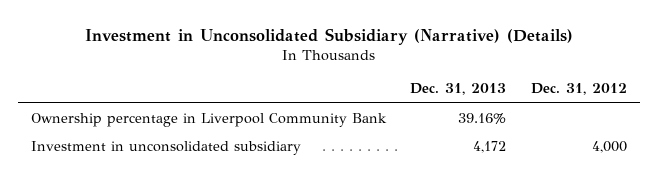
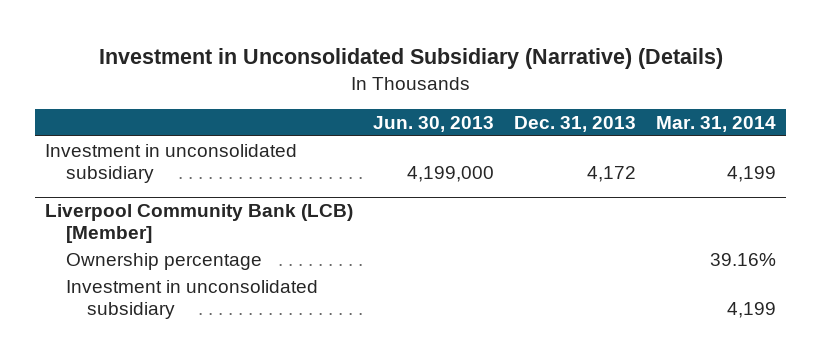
[531,83,628,96] Dec. 31, 2012 -> none
none -> [372,115,494,132] Jun. 30, 2013
none -> [656,115,777,132] Mar. 31, 2014
[30,113,387,128] Ownership percentage in Liverpool Community Bank -> none
none -> [44,204,353,244] Liverpool Community Bank (LCB) [Member]
none -> [65,253,262,271] Ownership percentage
none -> [65,280,318,320] Investment in unconsolidated subsidiary

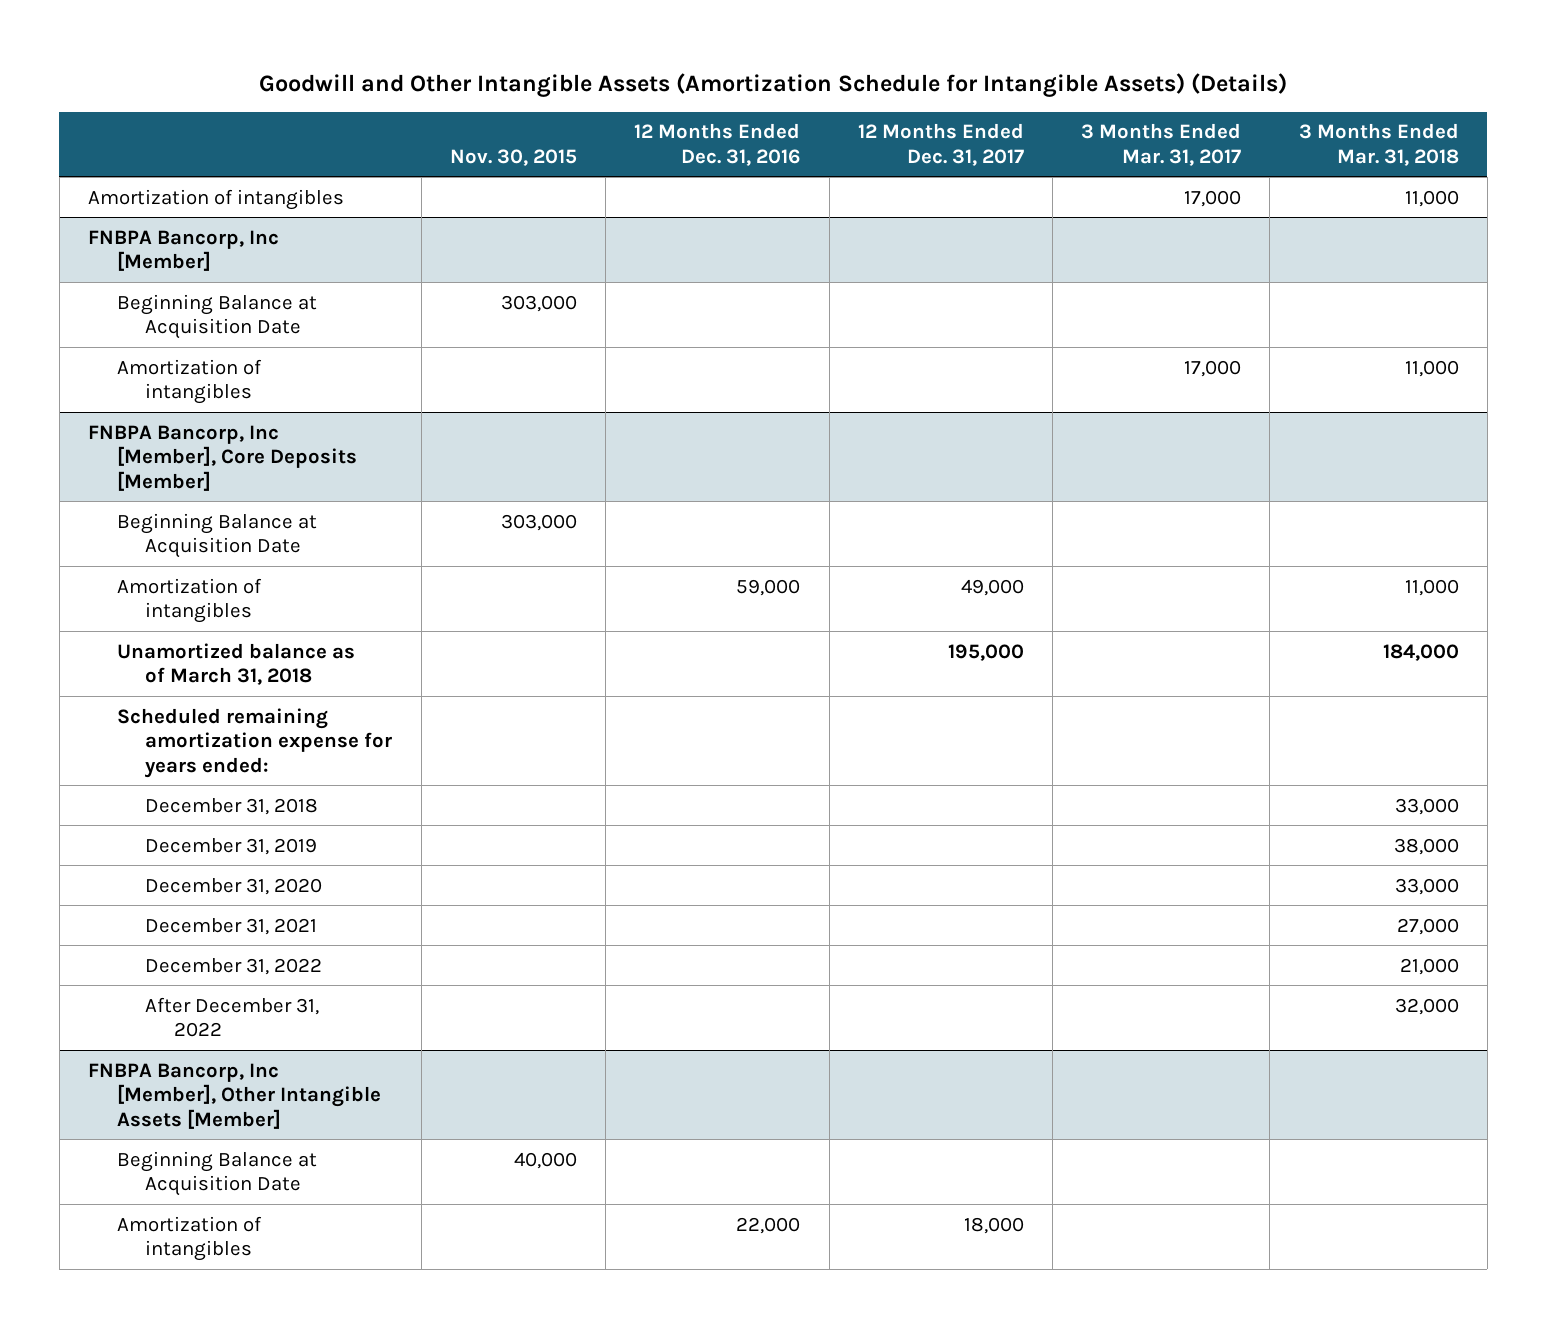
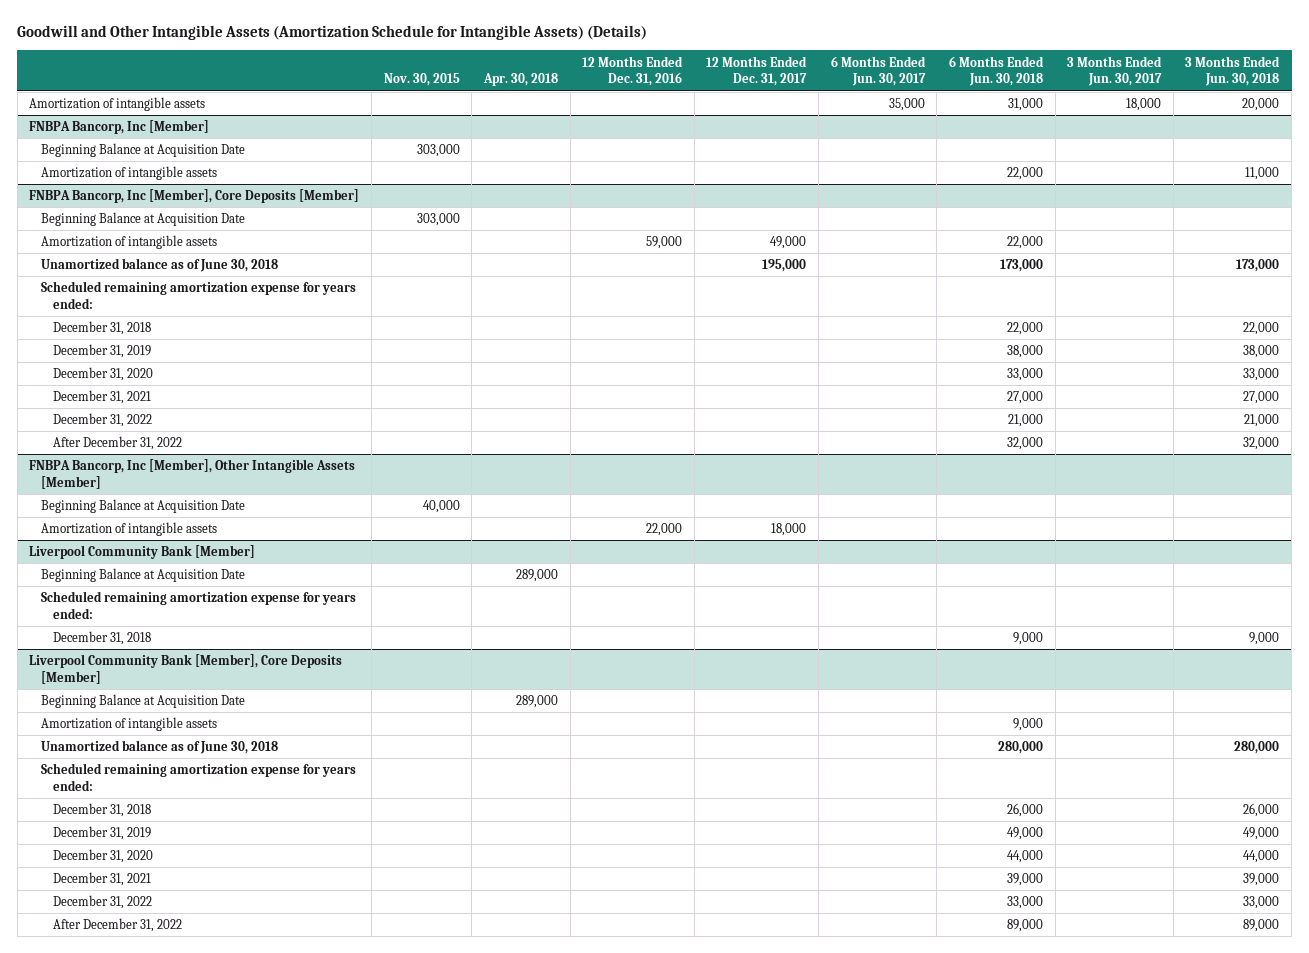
[1081,123,1242,166] 3 Months Ended Mar. 31, 2017 -> none
[1298,123,1459,166] 3 Months Ended Mar. 31, 2018 -> none
none -> [482,73,558,87] Apr. 30, 2018
none -> [830,55,926,87] 6 Months Ended Jun. 30, 2017
none -> [948,55,1044,87] 6 Months Ended Jun. 30, 2018
none -> [1067,55,1163,87] 3 Months Ended Jun. 30, 2017
none -> [1185,55,1281,87] 3 Months Ended Jun. 30, 2018
[88,188,345,210] Amortization of intangibles -> [29,97,206,112] Amortization of intangible assets
[116,358,262,405] Amortization of intangibles -> [41,166,218,181] Amortization of intangible assets
[116,577,262,624] Amortization of intangibles -> [41,235,218,250] Amortization of intangible assets
[116,642,355,686] Unamortized balance as of March 31, 2018 -> [41,258,279,273] Unamortized balance as of June 30, 2018
[116,1215,262,1262] Amortization of intangibles -> [41,522,218,537] Amortization of intangible assets
none -> [29,545,256,560] Liverpool Community Bank [Member]
none -> [41,568,246,583] Beginning Balance at Acquisition Date
none -> [41,591,357,619] Scheduled remaining amortization expense for years ended:
none -> [53,631,152,646] December 31, 2018
none -> [29,654,343,684] Liverpool Community Bank [Member], Core Deposits [Member]
none -> [41,694,246,709] Beginning Balance at Acquisition Date
none -> [41,717,218,732] Amortization of intangible assets
none -> [41,740,279,755] Unamortized balance as of June 30, 2018
none -> [41,763,357,791] Scheduled remaining amortization expense for years ended:
none -> [53,803,152,818] December 31, 2018
none -> [53,826,152,841] December 31, 2019
none -> [53,849,154,864] December 31, 2020
none -> [53,872,152,887] December 31, 2021
none -> [53,895,153,910] December 31, 2022
none -> [53,918,183,933] After December 31, 2022

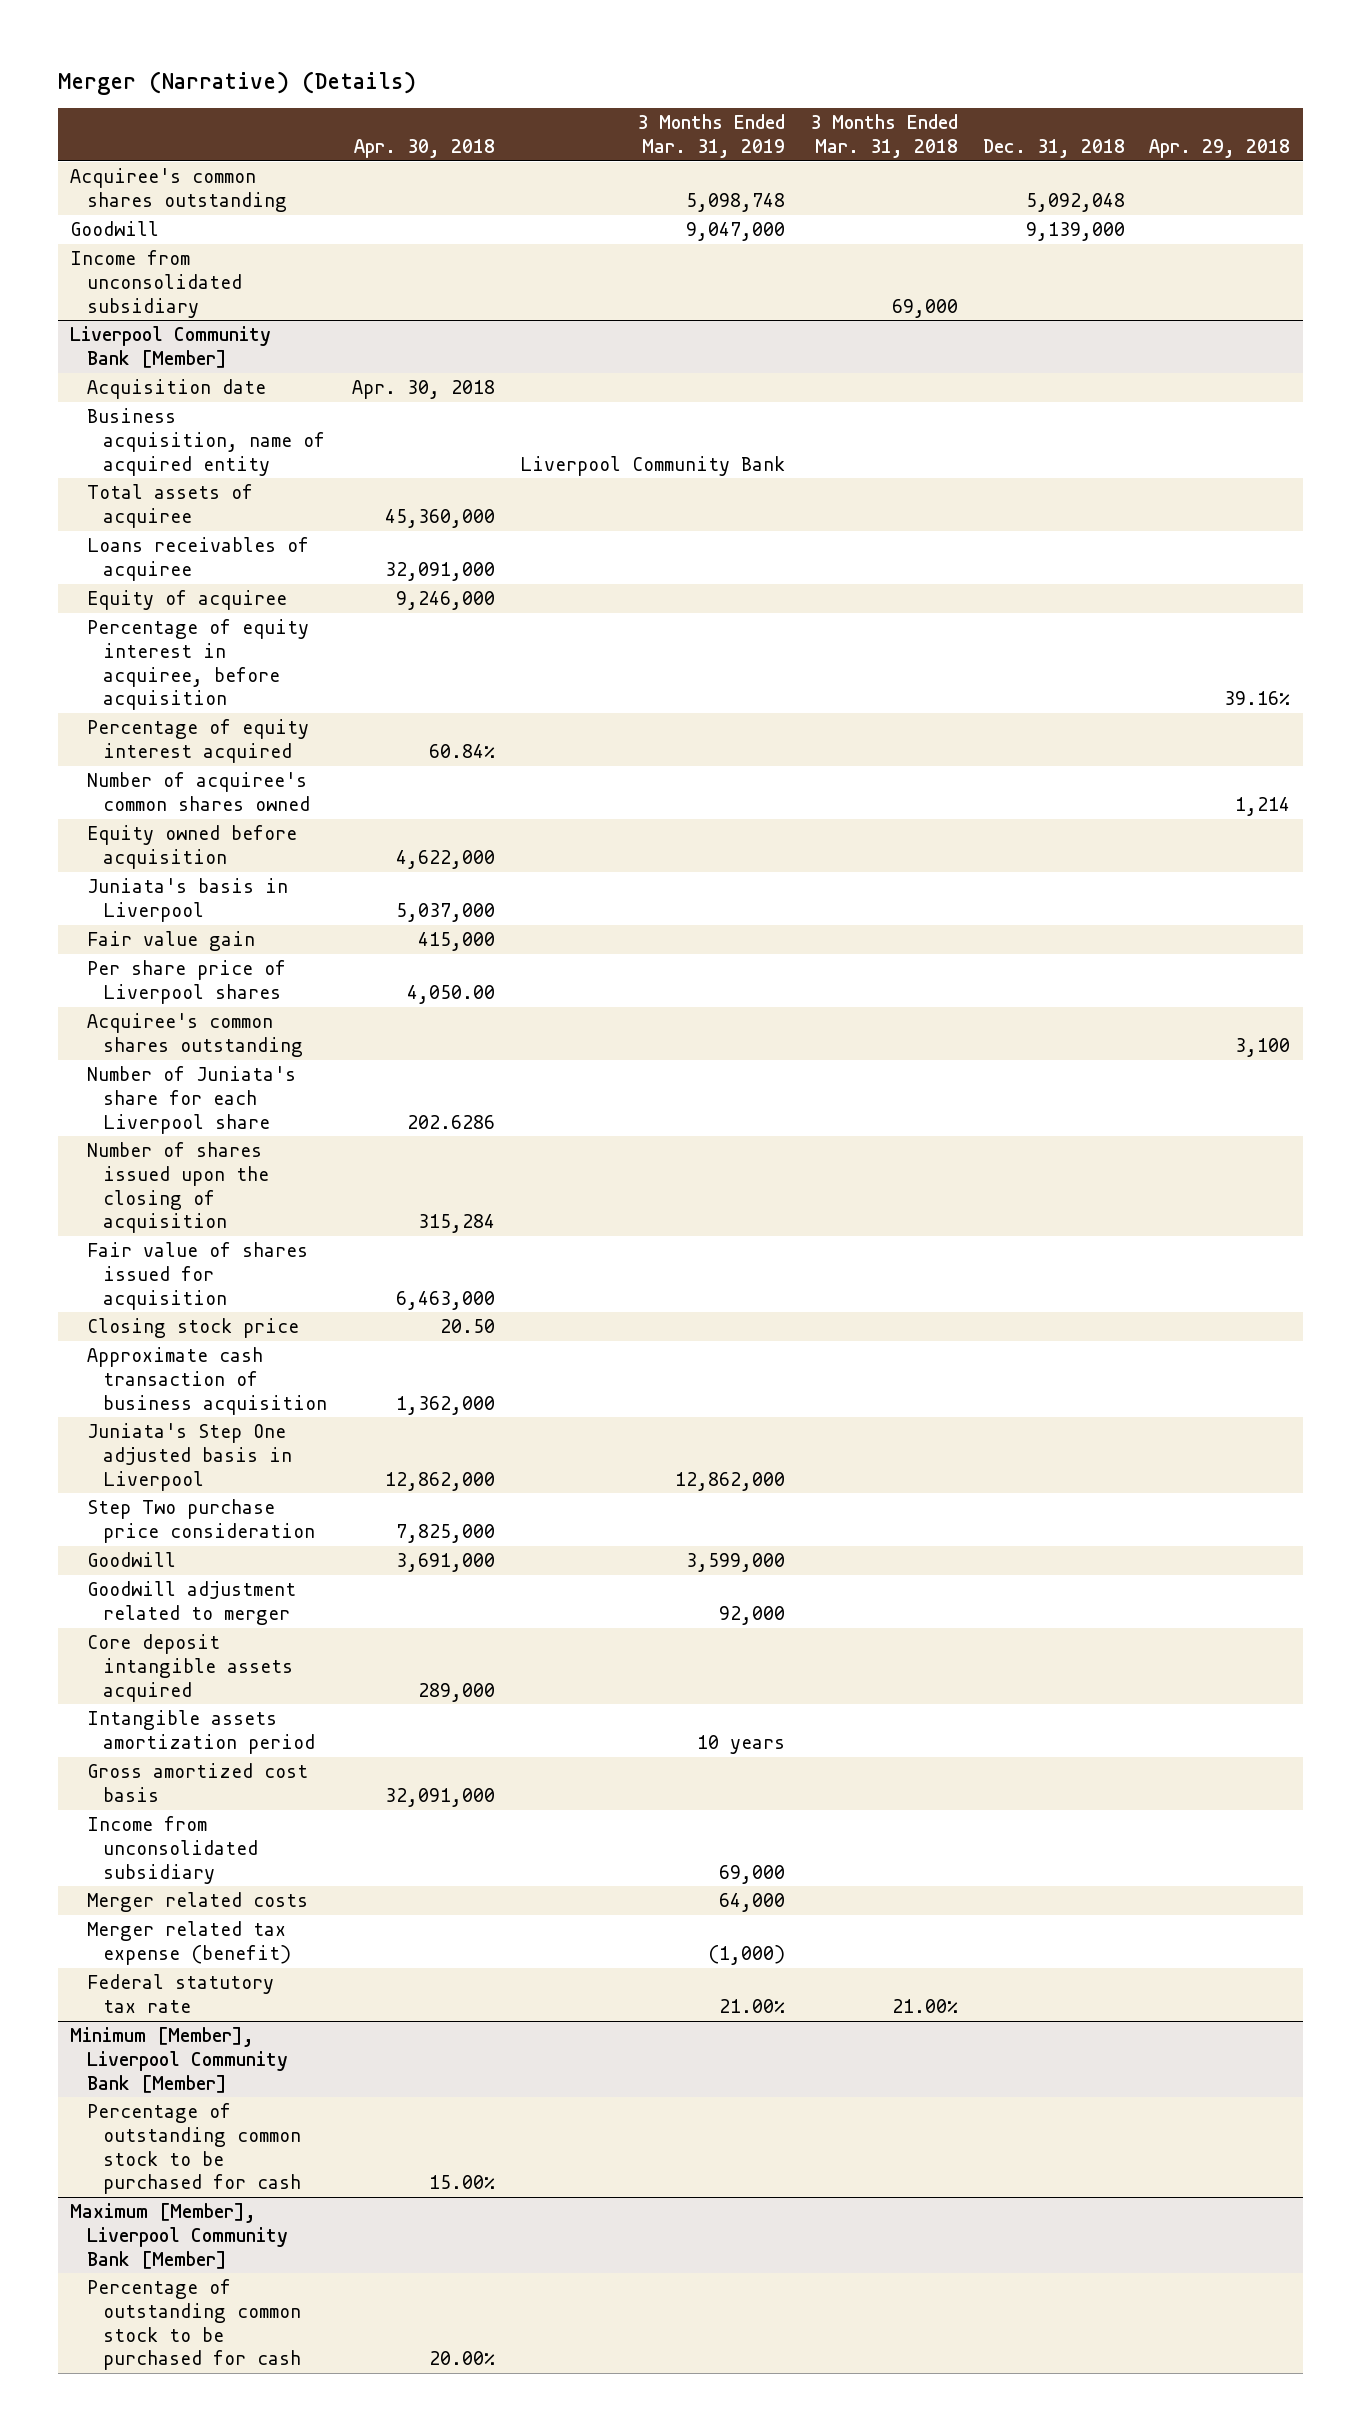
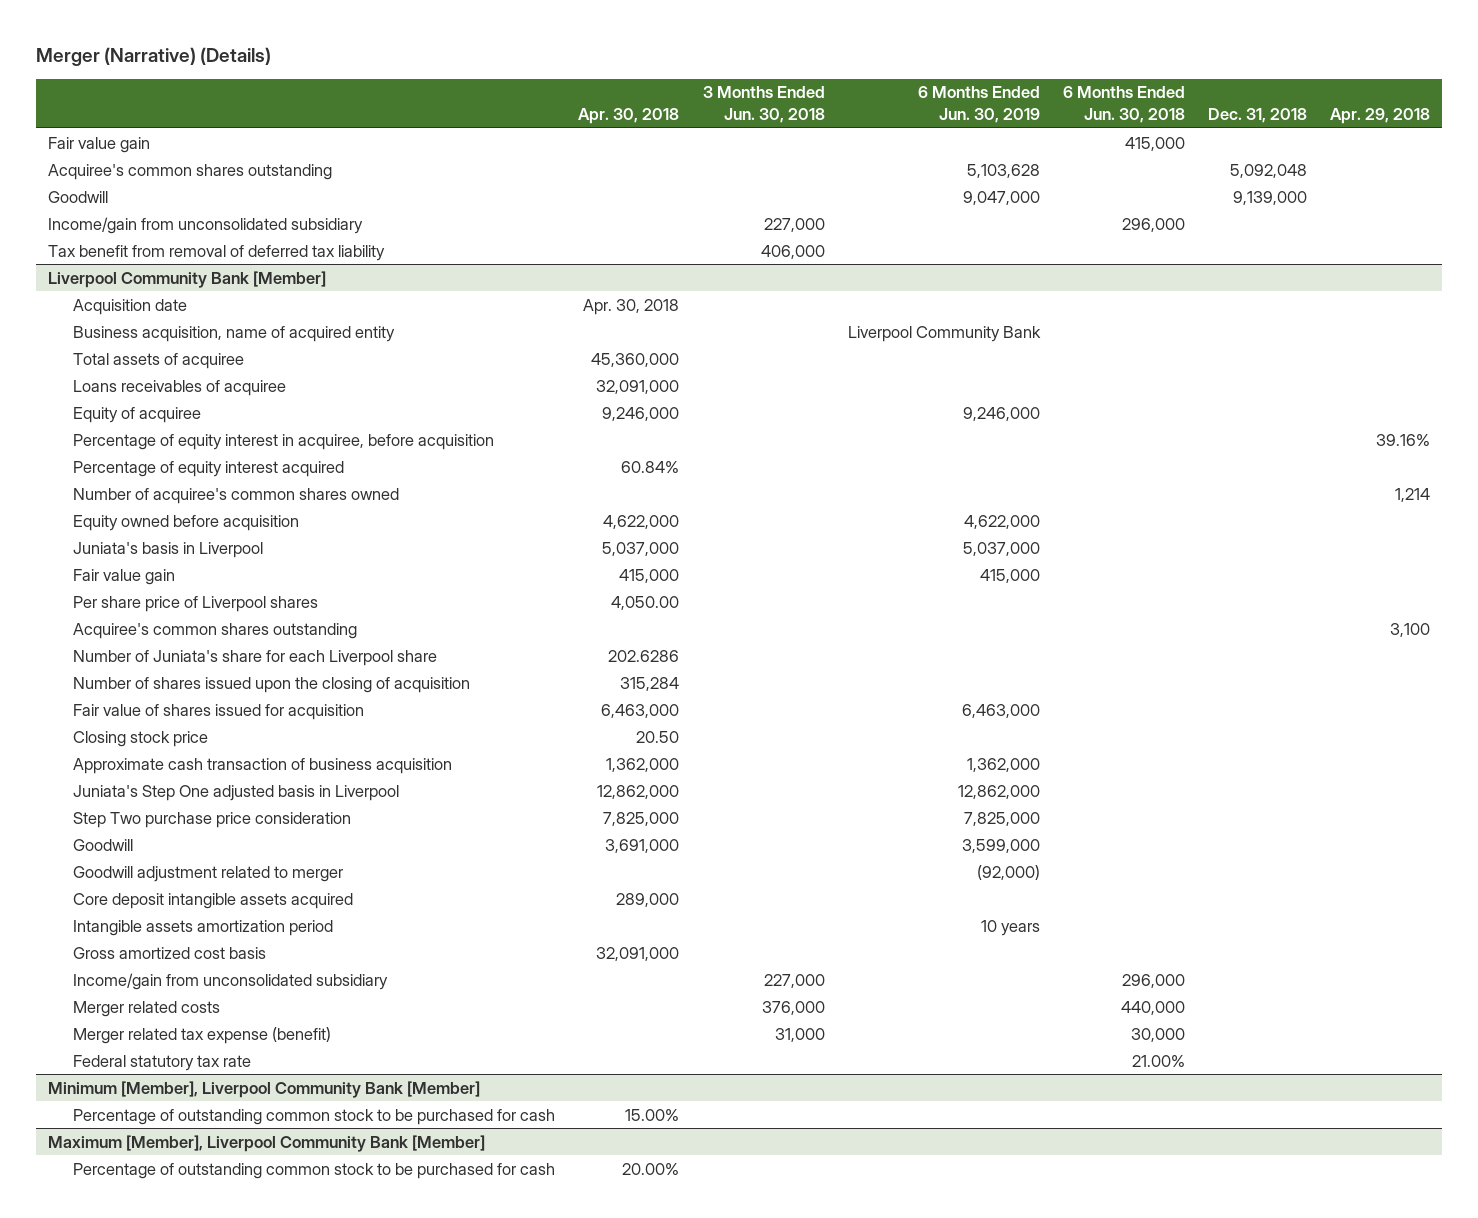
[636,114,785,159] 3 Months Ended Mar. 31, 2019 -> none
[809,114,958,159] 3 Months Ended Mar. 31, 2018 -> none
none -> [702,86,825,123] 3 Months Ended Jun. 30, 2018
none -> [917,86,1040,123] 6 Months Ended Jun. 30, 2019
none -> [1062,86,1185,123] 6 Months Ended Jun. 30, 2018
none -> [47,136,150,153] Fair value gain
[70,250,242,318] Income from unconsolidated subsidiary -> [47,216,363,234] Income/gain from unconsolidated subsidiary
none -> [47,244,385,261] Tax benefit from removal of deferred tax liability
[86,1816,259,1884] Income from unconsolidated subsidiary -> [73,972,389,990] Income/gain from unconsolidated subsidiary

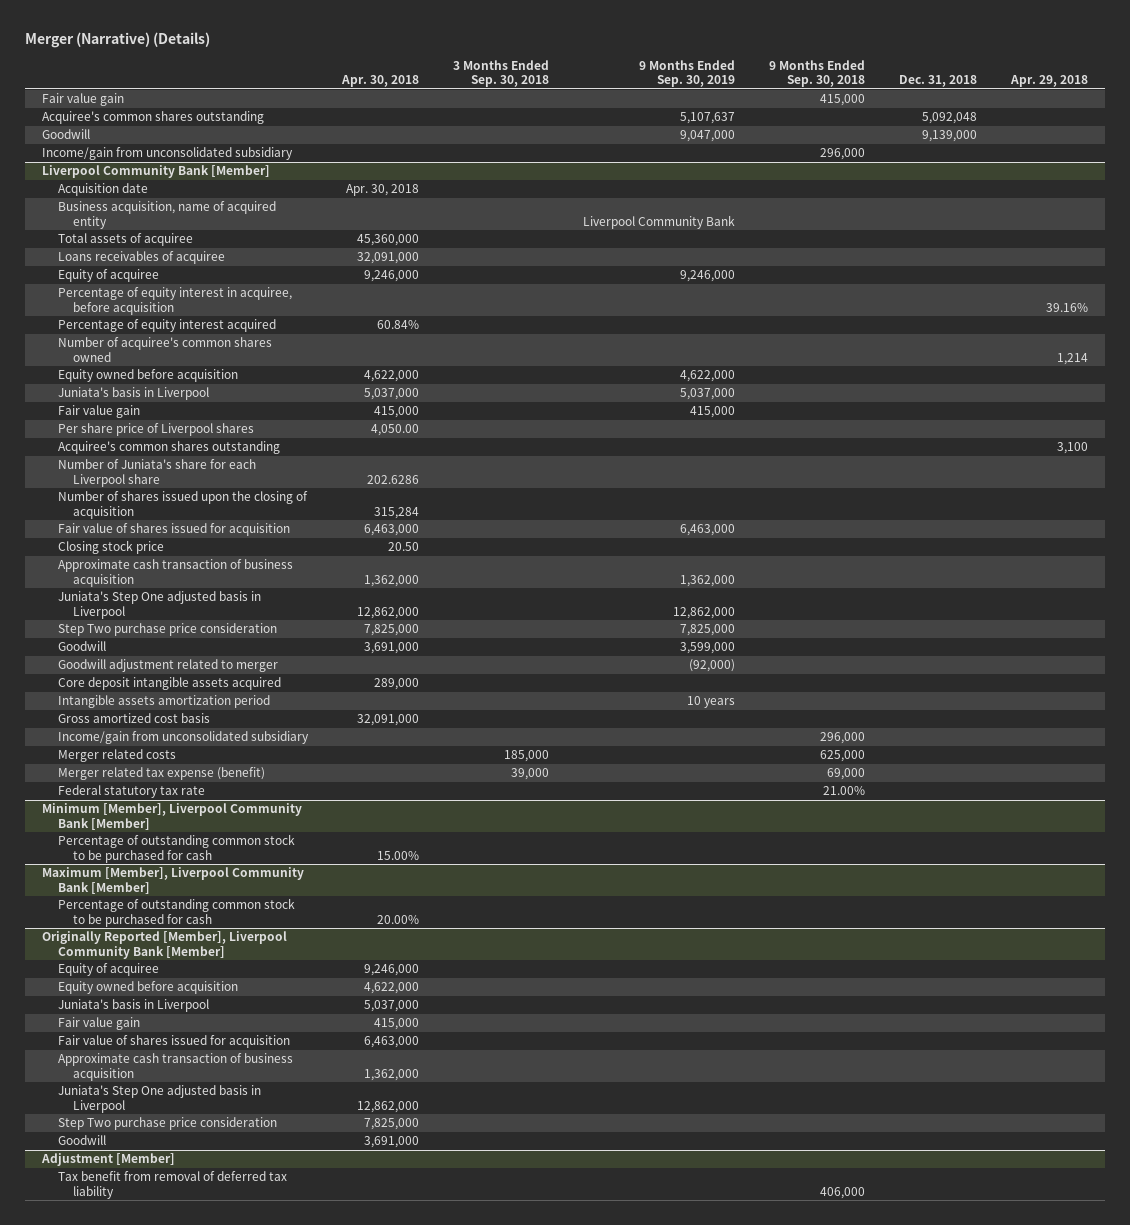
[702,86,825,123] 3 Months Ended Jun. 30, 2018 -> none
[917,86,1040,123] 6 Months Ended Jun. 30, 2019 -> none
[1062,86,1185,123] 6 Months Ended Jun. 30, 2018 -> none
none -> [452,59,549,88] 3 Months Ended Sep. 30, 2018
none -> [638,59,735,88] 9 Months Ended Sep. 30, 2019
none -> [768,59,865,88] 9 Months Ended Sep. 30, 2018
[47,244,385,261] Tax benefit from removal of deferred tax liability -> none
none -> [42,931,288,959] Originally Reported [Member], Liverpool Community Bank [Member]
none -> [57,963,159,977] Equity of acquiree
none -> [57,981,238,995] Equity owned before acquisition
none -> [57,999,209,1013] Juniata's basis in Liverpool
none -> [57,1017,140,1031] Fair value gain
none -> [57,1035,290,1049] Fair value of shares issued for acquisition
none -> [57,1053,293,1081] Approximate cash transaction of business acquisition
none -> [57,1085,261,1113] Juniata's Step One adjusted basis in Liverpool
none -> [57,1117,277,1131] Step Two purchase price consideration
none -> [57,1135,106,1146] Goodwill
none -> [41,1153,176,1167] Adjustment [Member]
none -> [57,1171,287,1199] Tax benefit from removal of deferred tax liability

